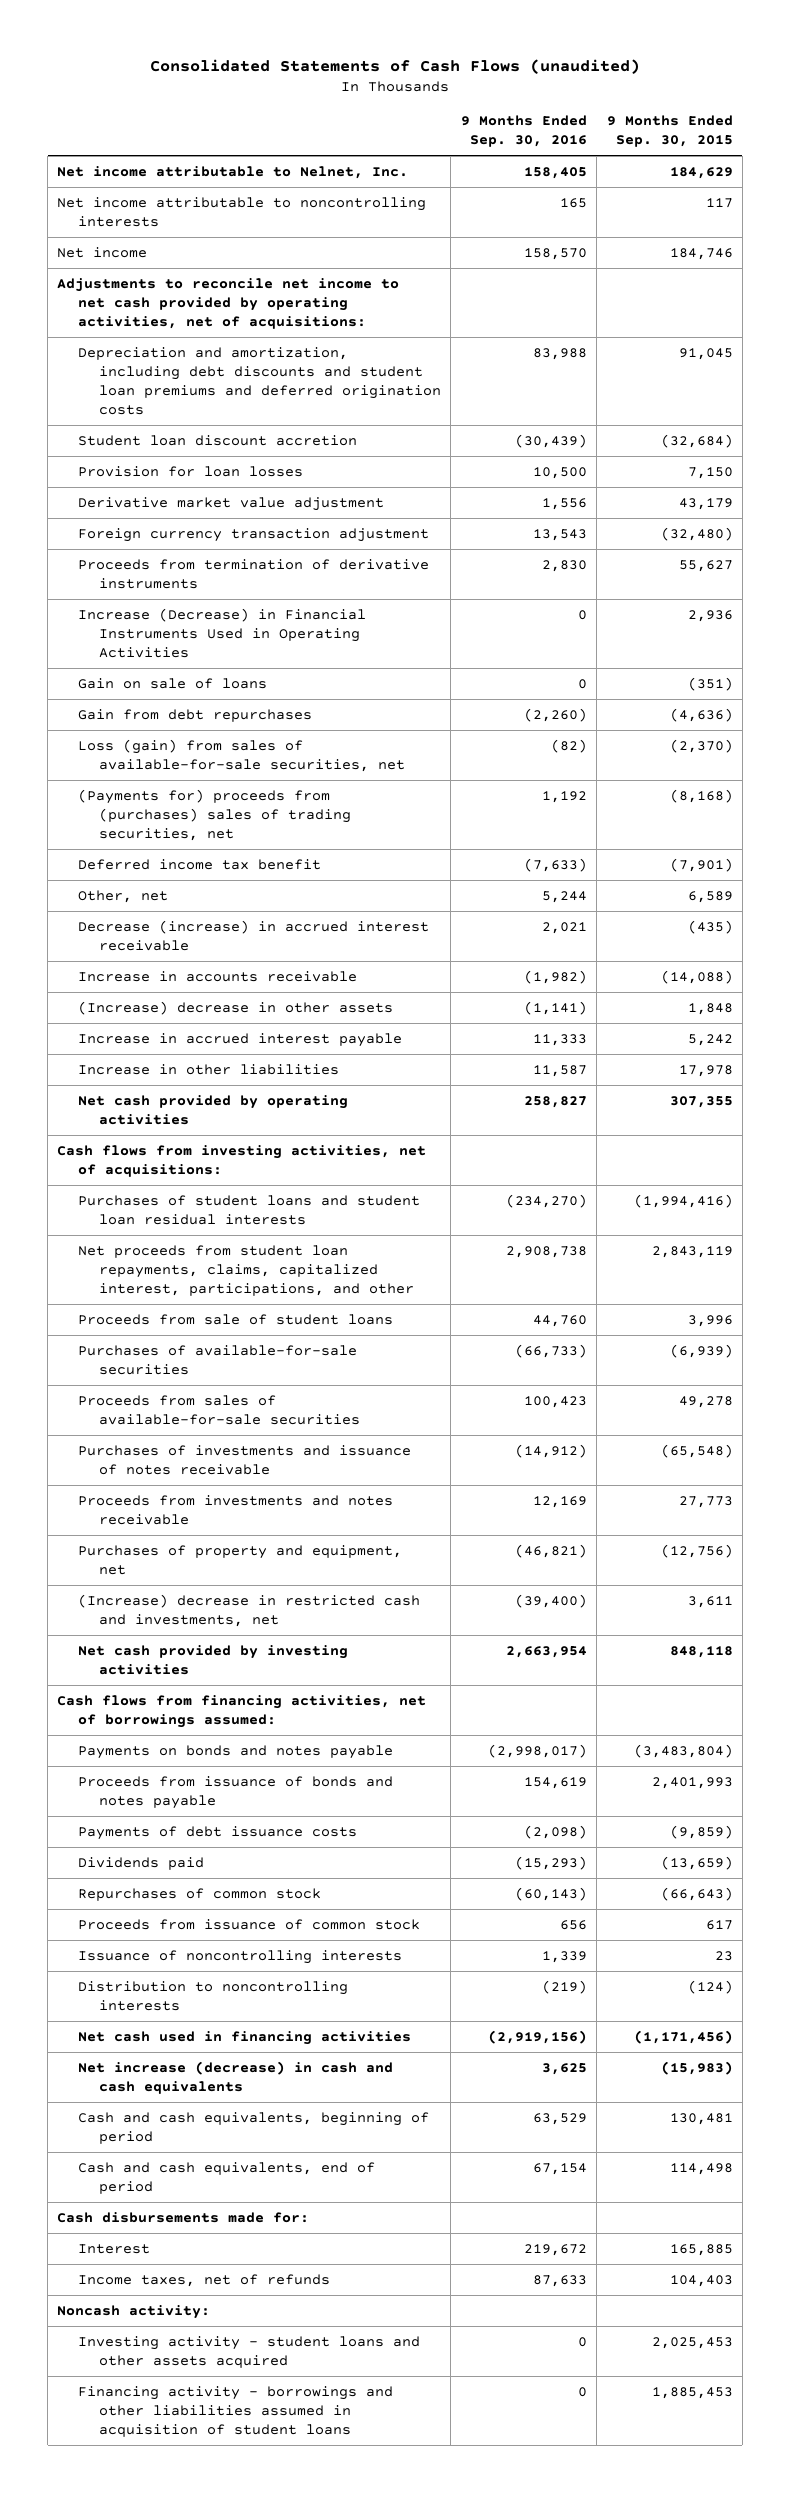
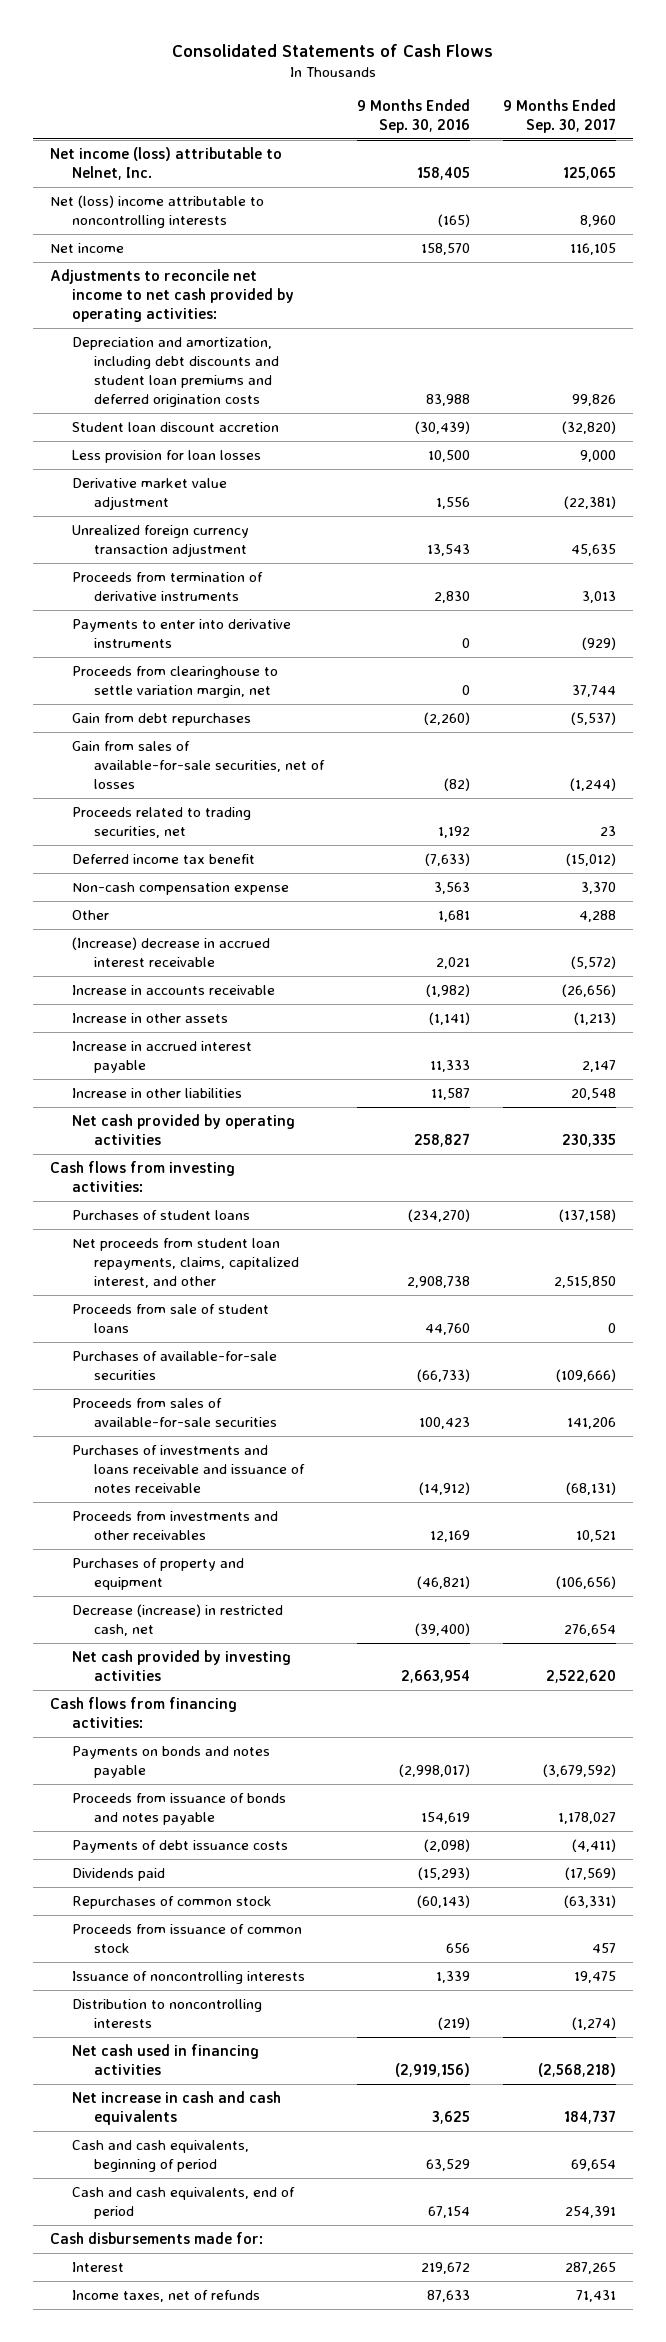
[149,58,640,74] Consolidated Statements of Cash Flows (unaudited) -> [171,43,493,57] Consolidated Statements of Cash Flows
[606,115,733,148] 9 Months Ended Sep. 30, 2015 -> none
none -> [503,99,617,134] 9 Months Ended Sep. 30, 2017
[57,165,409,179] Net income attributable to Nelnet, Inc. -> [49,146,282,181] Net income (loss) attributable to Nelnet, Inc.
[57,196,427,227] Net income attributable to noncontrolling interests -> [49,194,264,229] Net (loss) income attributable to noncontrolling interests
[559,197,587,208] 165 -> [438,214,471,228] (165)
[57,277,400,330] Adjustments to reconcile net income to net cash provided by operating activities, net of acquisitions: -> [49,268,294,323] Adjustments to reconcile net income to net cash provided by operating activities:
[78,465,304,477] Provision for loan losses -> [71,449,261,463] Less provision for loan losses
[78,527,430,542] Foreign currency transaction adjustment -> [71,524,249,558] Unrealized foreign currency transaction adjustment
[78,677,268,689] Gain on sale of loans -> none
[78,607,367,659] Increase (Decrease) in Financial Instruments Used in Operating Activities -> [71,618,291,649] Payments to enter into derivative instruments
none -> [71,665,278,699] Proceeds from clearinghouse to settle variation margin, net
[78,738,405,772] Loss (gain) from sales of available-for-sale securities, net -> [71,740,325,790] Gain from sales of available-for-sale securities, net of losses
[78,788,351,842] (Payments for) proceeds from (purchases) sales of trading securities, net -> [71,806,251,839] Proceeds related to trading securities, net
none -> [71,881,289,895] Non-cash compensation expense
[78,889,169,903] Other, net -> [71,909,109,920] Other
[541,890,587,903] 5,244 -> [438,909,471,922] 1,681
[78,919,430,951] Decrease (increase) in accrued interest receivable -> [71,936,270,968] (Increase) decrease in accrued interest receivable
[78,1000,394,1015] (Increase) decrease in other assets -> [71,1012,228,1023] Increase in other assets
[57,1144,427,1177] Cash flows from investing activities, net of acquisitions: -> [49,1160,235,1193] Cash flows from investing activities:
[78,1194,421,1225] Purchases of student loans and student loan residual interests -> [71,1209,250,1220] Purchases of student loans
[78,1244,414,1297] Net proceeds from student loan repayments, claims, capitalized interest, participations, and other -> [71,1237,299,1289] Net proceeds from student loan repayments, claims, capitalized interest, and other
[78,1444,412,1475] Purchases of investments and issuance of notes receivable -> [71,1444,305,1494] Purchases of investments and loans receivable and issuance of notes receivable
[78,1494,394,1525] Proceeds from investments and notes receivable -> [71,1510,278,1541] Proceeds from investments and other receivables
[78,1544,403,1575] Purchases of property and equipment, net -> [71,1557,244,1591] Purchases of property and equipment
[78,1593,421,1627] (Increase) decrease in restricted cash and investments, net -> [71,1603,283,1637] Decrease (increase) in restricted cash, net
[57,1694,427,1728] Cash flows from financing activities, net of borrowings assumed: -> [49,1696,237,1729] Cash flows from financing activities:
[78,2060,394,2094] Net increase (decrease) in cash and cash equivalents -> [71,2090,281,2126] Net increase in cash and cash equivalents
[57,2304,211,2319] Noncash activity: -> none
[78,2335,421,2368] Investing activity - student loans and other assets acquired -> none
[78,2385,394,2438] Financing activity - borrowings and other liabilities assumed in acquisition of student loans -> none

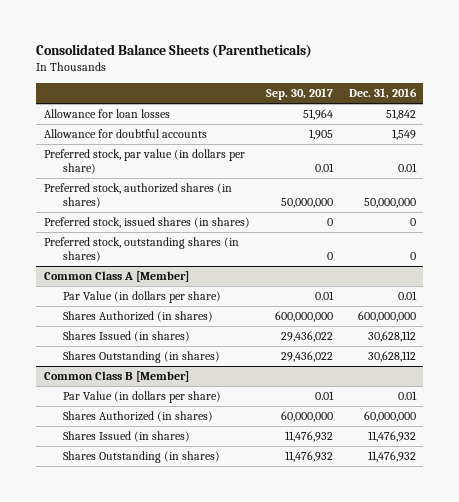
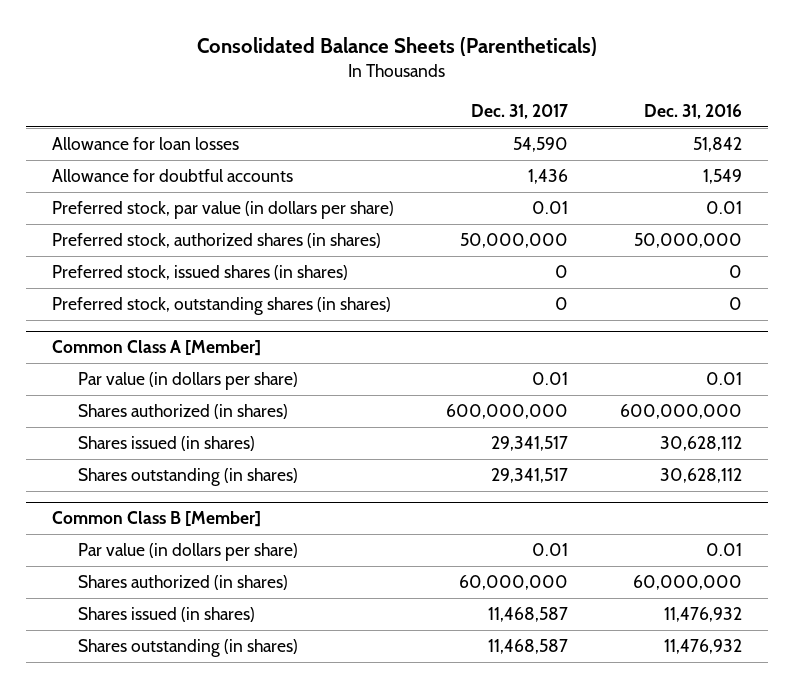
[265,88,333,101] Sep. 30, 2017 -> none
none -> [471,104,569,120] Dec. 31, 2017
[62,291,221,304] Par Value (in dollars per share) -> [77,372,298,391] Par value (in dollars per share)
[62,311,213,323] Shares Authorized (in shares) -> [77,404,288,420] Shares authorized (in shares)
[62,331,190,343] Shares Issued (in shares) -> [77,436,255,452] Shares issued (in shares)
[62,351,220,364] Shares Outstanding (in shares) -> [77,468,298,487] Shares outstanding (in shares)
[62,391,221,404] Par Value (in dollars per share) -> [77,543,298,562] Par value (in dollars per share)
[62,411,213,423] Shares Authorized (in shares) -> [77,575,288,591] Shares authorized (in shares)
[62,431,190,443] Shares Issued (in shares) -> [77,607,255,623] Shares issued (in shares)
[62,451,220,464] Shares Outstanding (in shares) -> [77,639,298,658] Shares outstanding (in shares)

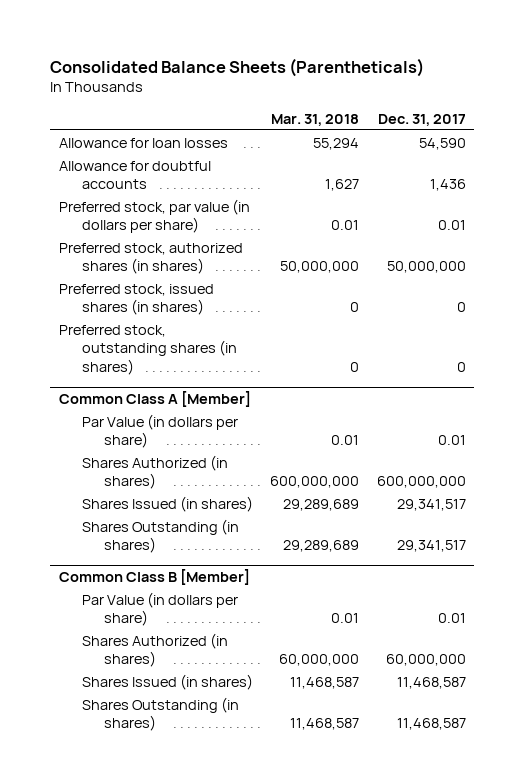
[644,104,743,120] Dec. 31, 2016 -> none
none -> [271,113,360,126] Mar. 31, 2018
[77,372,298,391] Par value (in dollars per share) -> [81,413,238,449] Par Value (in dollars per share)
[77,404,288,420] Shares authorized (in shares) -> [81,454,228,490] Shares Authorized (in shares)
[77,436,255,452] Shares issued (in shares) -> [81,495,253,512] Shares Issued (in shares)
[77,468,298,487] Shares outstanding (in shares) -> [81,518,239,554] Shares Outstanding (in shares)
[77,543,298,562] Par value (in dollars per share) -> [81,591,238,627] Par Value (in dollars per share)
[77,575,288,591] Shares authorized (in shares) -> [81,632,228,668] Shares Authorized (in shares)
[77,607,255,623] Shares issued (in shares) -> [81,673,253,690] Shares Issued (in shares)
[77,639,298,658] Shares outstanding (in shares) -> [81,696,239,732] Shares Outstanding (in shares)

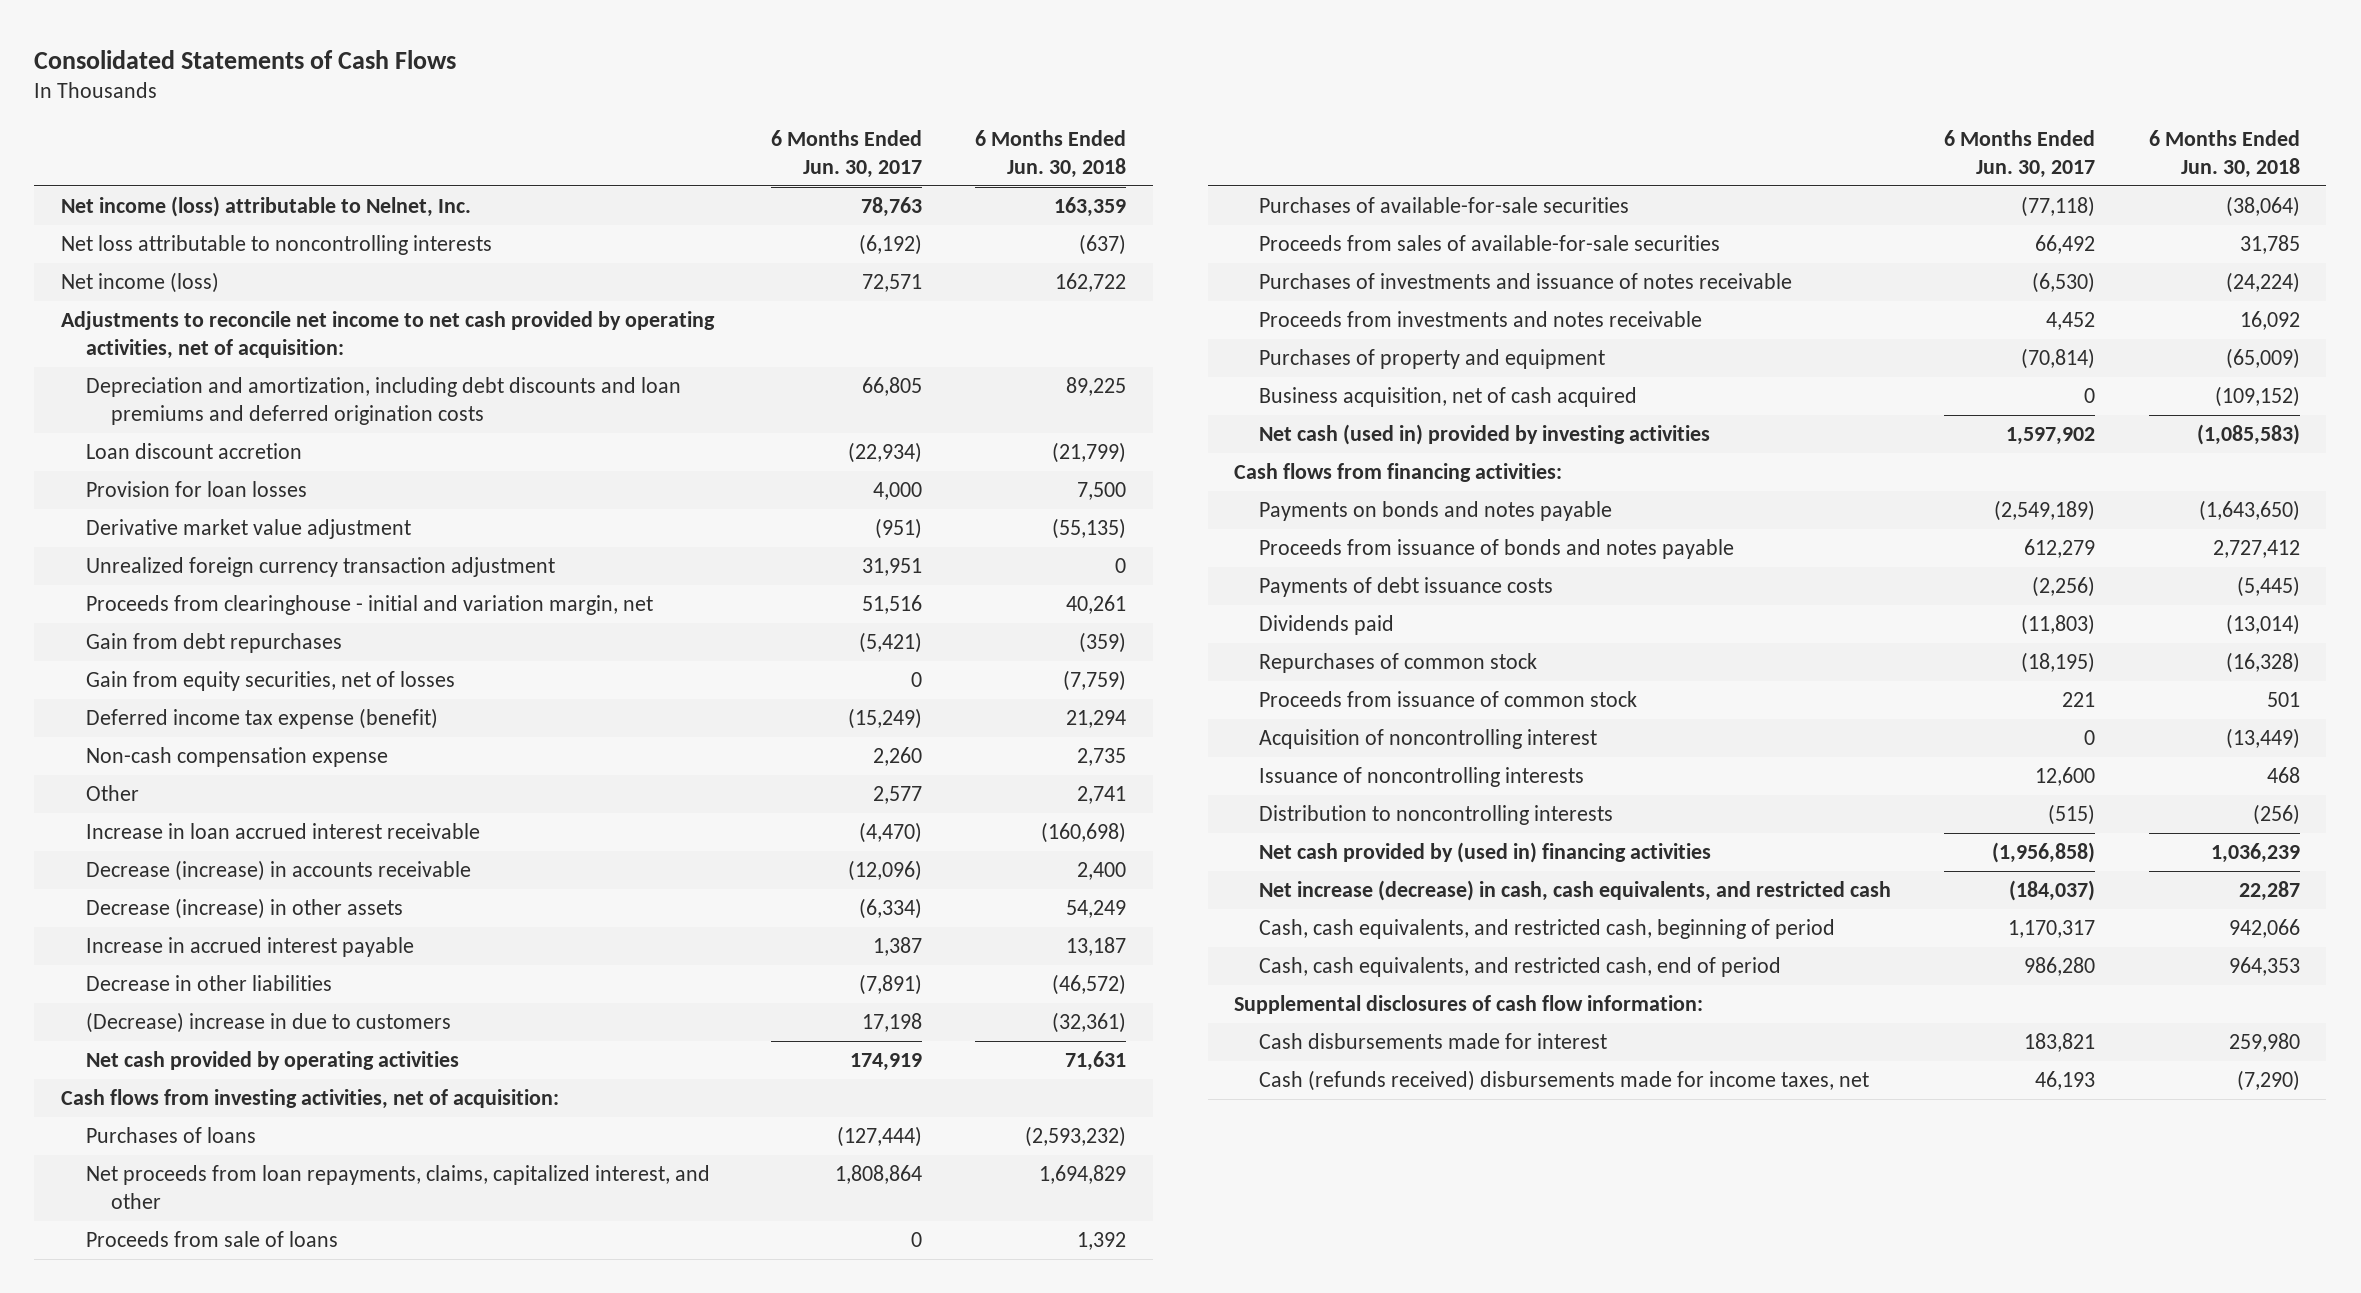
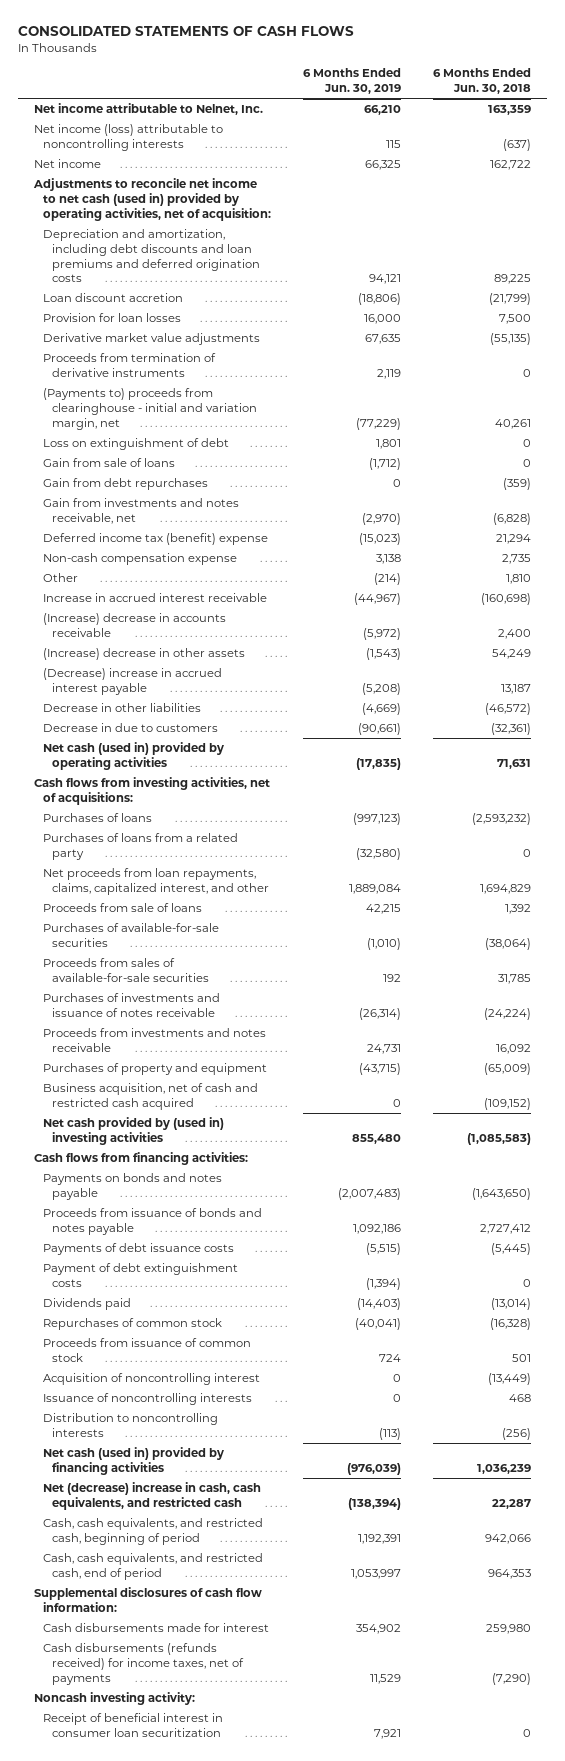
[34,49,457,69] Consolidated Statements of Cash Flows -> [17,25,354,36] CONSOLIDATED STATEMENTS OF CASH FLOWS
[771,130,923,179] 6 Months Ended Jun. 30, 2017 -> none
none -> [303,68,402,95] 6 Months Ended Jun. 30, 2019
[61,195,472,217] Net income (loss) attributable to Nelnet, Inc. -> [33,103,263,116] Net income attributable to Nelnet, Inc.
[61,234,493,255] Net loss attributable to noncontrolling interests -> [33,124,223,151] Net income (loss) attributable to noncontrolling interests
[61,271,220,293] Net income (loss) -> [33,159,101,169] Net income
[61,310,716,359] Adjustments to reconcile net income to net cash provided by operating activities, net of acquisition: -> [32,178,271,221] Adjustments to reconcile net income to net cash (used in) provided by operating activities, net of acquisition:
[85,556,555,577] Unrealized foreign currency transaction adjustment -> none
[85,518,411,539] Derivative market value adjustment -> [42,333,260,346] Derivative market value adjustments
none -> [42,353,216,377] Proceeds from termination of derivative instruments
[85,594,653,615] Proceeds from clearinghouse - initial and variation margin, net -> [42,388,258,430] (Payments to) proceeds from clearinghouse - initial and variation margin, net
none -> [42,438,229,451] Loss on extinguishment of debt
none -> [42,458,175,468] Gain from sale of loans
[85,670,455,691] Gain from equity securities, net of losses -> none
none -> [42,498,239,524] Gain from investments and notes receivable, net
[85,707,438,729] Deferred income tax expense (benefit) -> [42,533,268,546] Deferred income tax (benefit) expense
[1077,785,1127,804] 2,741 -> [506,574,532,585] 1,810
[85,822,480,839] Increase in loan accrued interest receivable -> [42,593,267,603] Increase in accrued interest receivable
[85,859,471,881] Decrease (increase) in accounts receivable -> [42,613,226,637] (Increase) decrease in accounts receivable
[85,897,403,919] Decrease (increase) in other assets -> [42,648,245,661] (Increase) decrease in other assets
[85,936,414,957] Increase in accrued interest payable -> [42,668,222,695] (Decrease) increase in accrued interest payable
[85,1011,451,1033] (Decrease) increase in due to customers -> [42,723,218,733] Decrease in due to customers
[85,1050,459,1070] Net cash provided by operating activities -> [42,742,224,770] Net cash (used in) provided by operating activities
[61,1088,560,1109] Cash flows from investing activities, net of acquisition: -> [33,777,270,805] Cash flows from investing activities, net of acquisitions:
none -> [42,833,238,860] Purchases of loans from a related party
[1259,386,1638,407] Business acquisition, net of cash acquired -> [42,1083,258,1110] Business acquisition, net of cash and restricted cash acquired
[1259,423,1711,445] Net cash (used in) provided by investing activities -> [42,1117,224,1145] Net cash provided by (used in) investing activities
none -> [42,1263,238,1287] Payment of debt extinguishment costs
[1259,841,1712,863] Net cash provided by (used in) financing activities -> [42,1447,224,1475] Net cash (used in) provided by financing activities
[1259,879,1892,901] Net increase (decrease) in cash, cash equivalents, and restricted cash -> [42,1482,261,1510] Net (decrease) increase in cash, cash equivalents, and restricted cash
[1259,1069,1870,1091] Cash (refunds received) disbursements made for income taxes, net -> [42,1643,245,1685] Cash disbursements (refunds received) for income taxes, net of payments
none -> [33,1692,195,1706] Noncash investing activity:
none -> [42,1713,223,1737] Receipt of beneficial interest in consumer loan securitization

